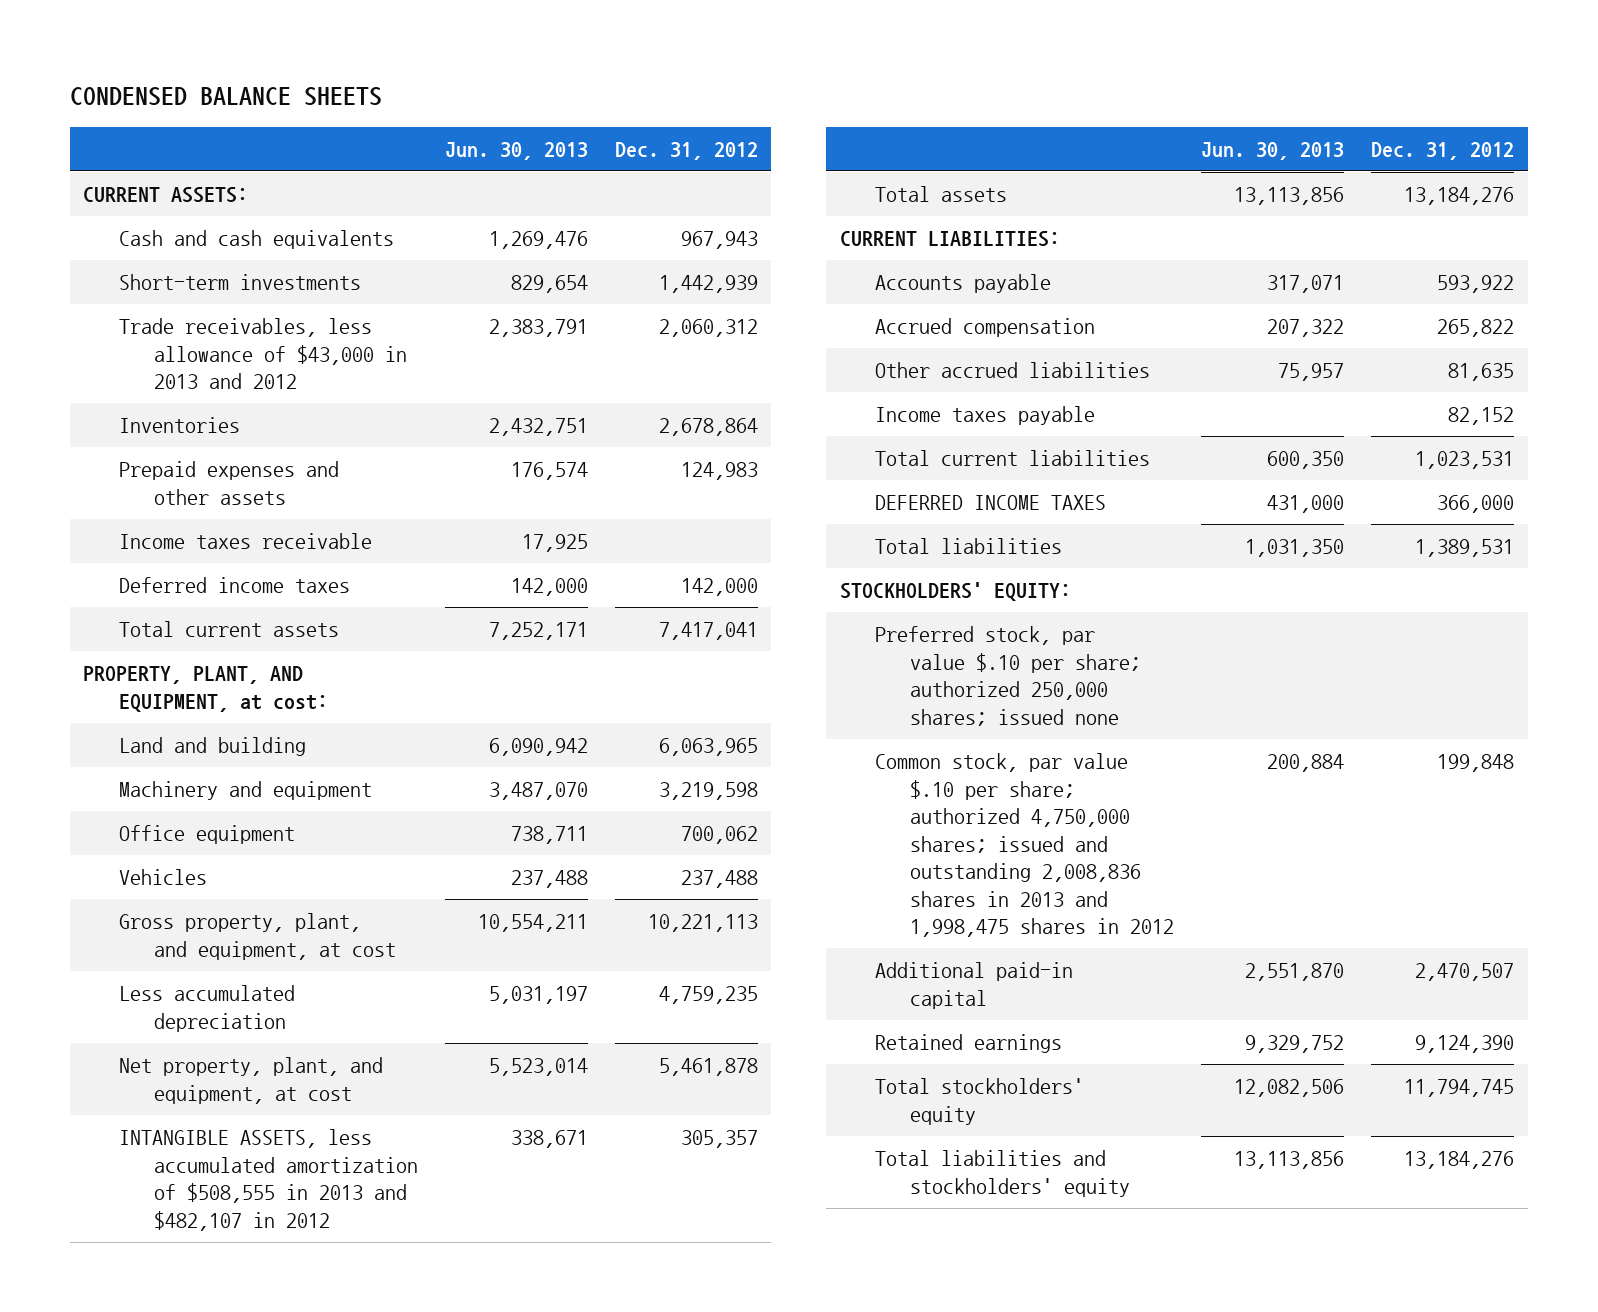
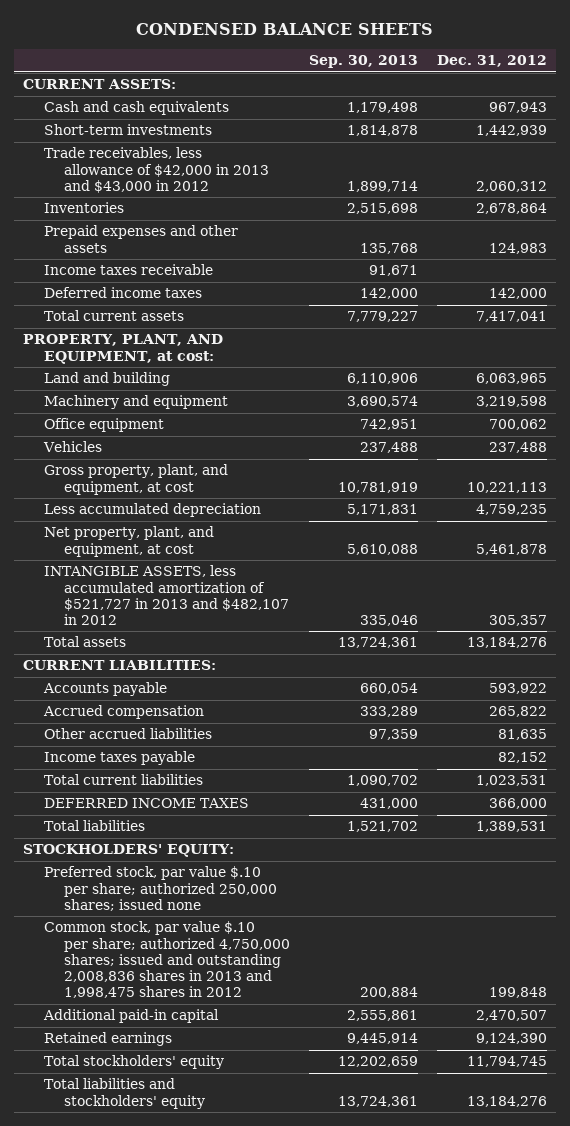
[444,141,588,160] Jun. 30, 2013 -> none
none -> [308,55,418,69] Sep. 30, 2013
[118,318,407,390] Trade receivables, less allowance of $43,000 in 2013 and 2012 -> [43,147,269,193] Trade receivables, less allowance of $42,000 in 2013 and $43,000 in 2012
[118,1129,418,1231] INTANGIBLE ASSETS, less accumulated amortization of $508,555 in 2013 and $482,107 in 2012 -> [43,565,289,626] INTANGIBLE ASSETS, less accumulated amortization of $521,727 in 2013 and $482,107 in 2012

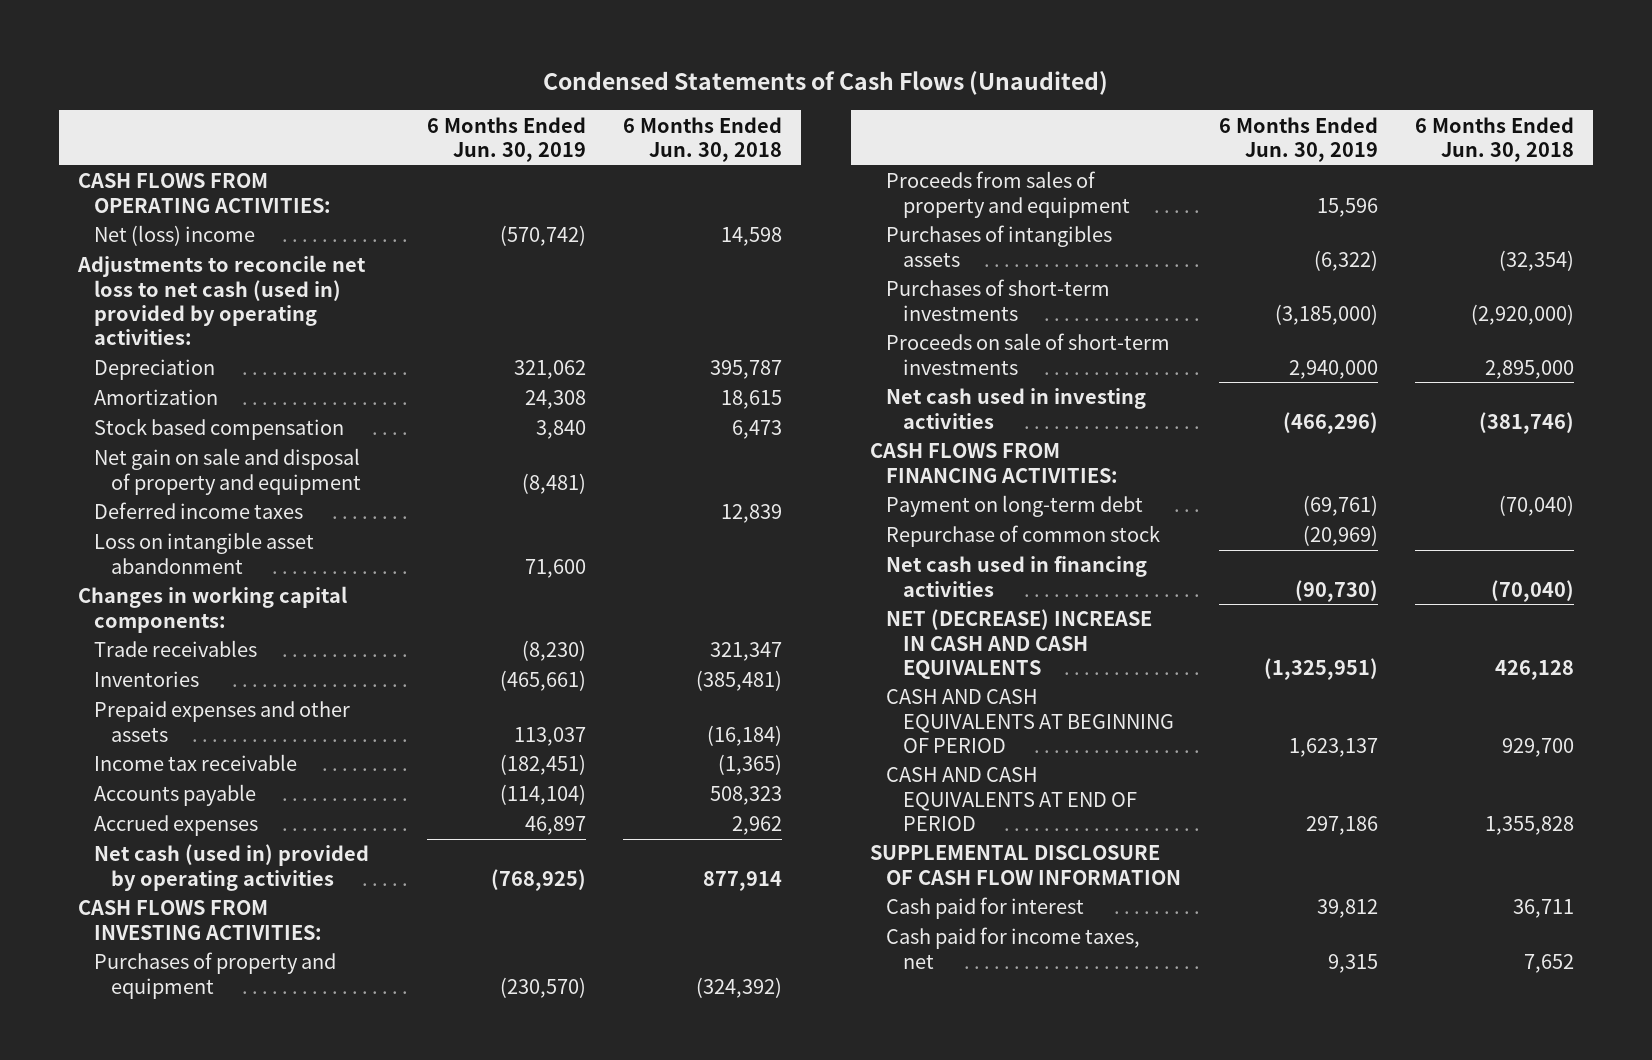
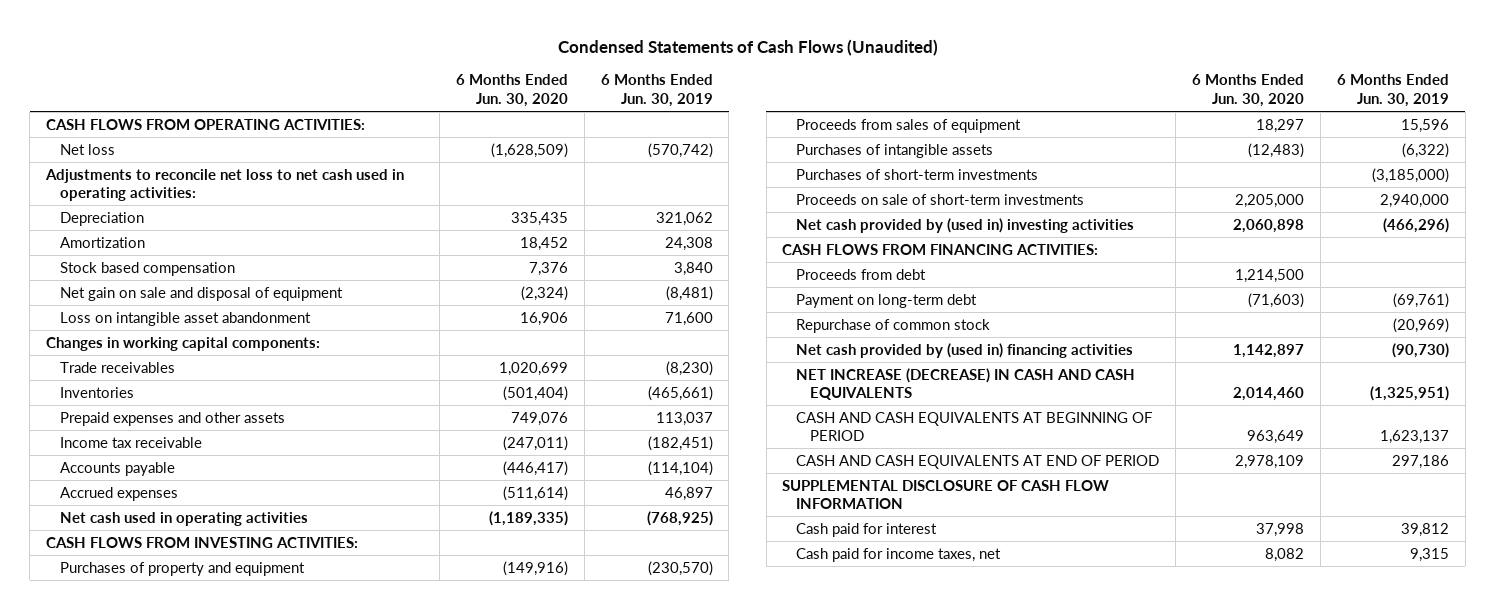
[623,116,783,162] 6 Months Ended Jun. 30, 2018 -> none
none -> [455,74,568,108] 6 Months Ended Jun. 30, 2020
[94,225,256,247] Net (loss) income -> [60,143,116,155] Net loss
[76,255,366,345] Adjustments to reconcile net loss to net cash (used in) provided by operating activities: -> [45,168,405,202] Adjustments to reconcile net loss to net cash used in operating activities:
[94,502,304,520] Deferred income taxes -> none
[94,448,361,495] Net gain on sale and disposal of property and equipment -> [60,286,344,301] Net gain on sale and disposal of equipment
[94,844,370,891] Net cash (used in) provided by operating activities -> [60,511,309,526] Net cash used in operating activities
[886,171,1130,218] Proceeds from sales of property and equipment -> [796,118,1022,133] Proceeds from sales of equipment
[886,225,1113,267] Purchases of intangibles assets -> [796,143,994,158] Purchases of intangible assets
[886,388,1147,429] Net cash used in investing activities -> [796,217,1135,233] Net cash provided by (used in) investing activities
none -> [796,268,927,280] Proceeds from debt
[886,556,1148,597] Net cash used in financing activities -> [796,342,1134,358] Net cash provided by (used in) financing activities
[886,609,1153,679] NET (DECREASE) INCREASE IN CASH AND CASH EQUIVALENTS -> [796,367,1136,401] NET INCREASE (DECREASE) IN CASH AND CASH EQUIVALENTS

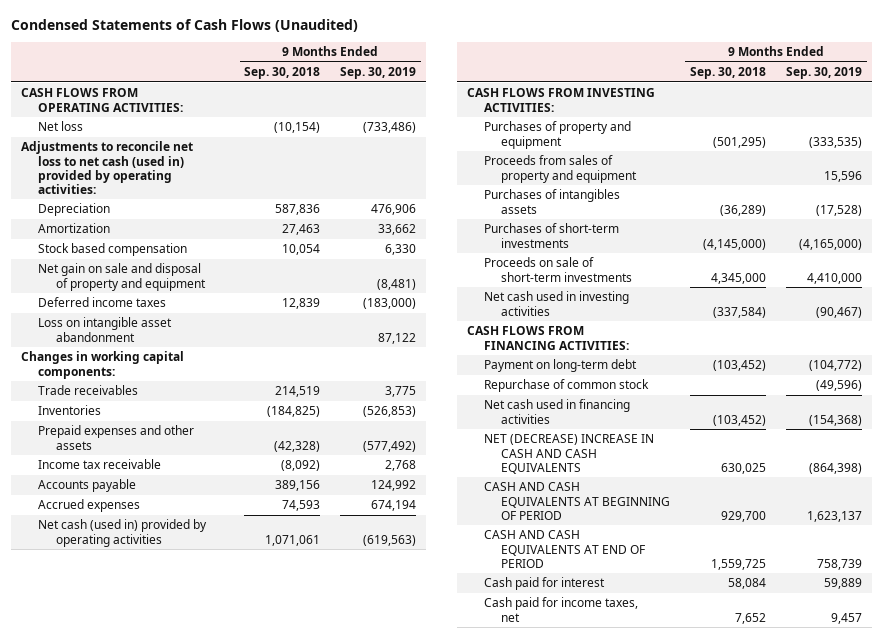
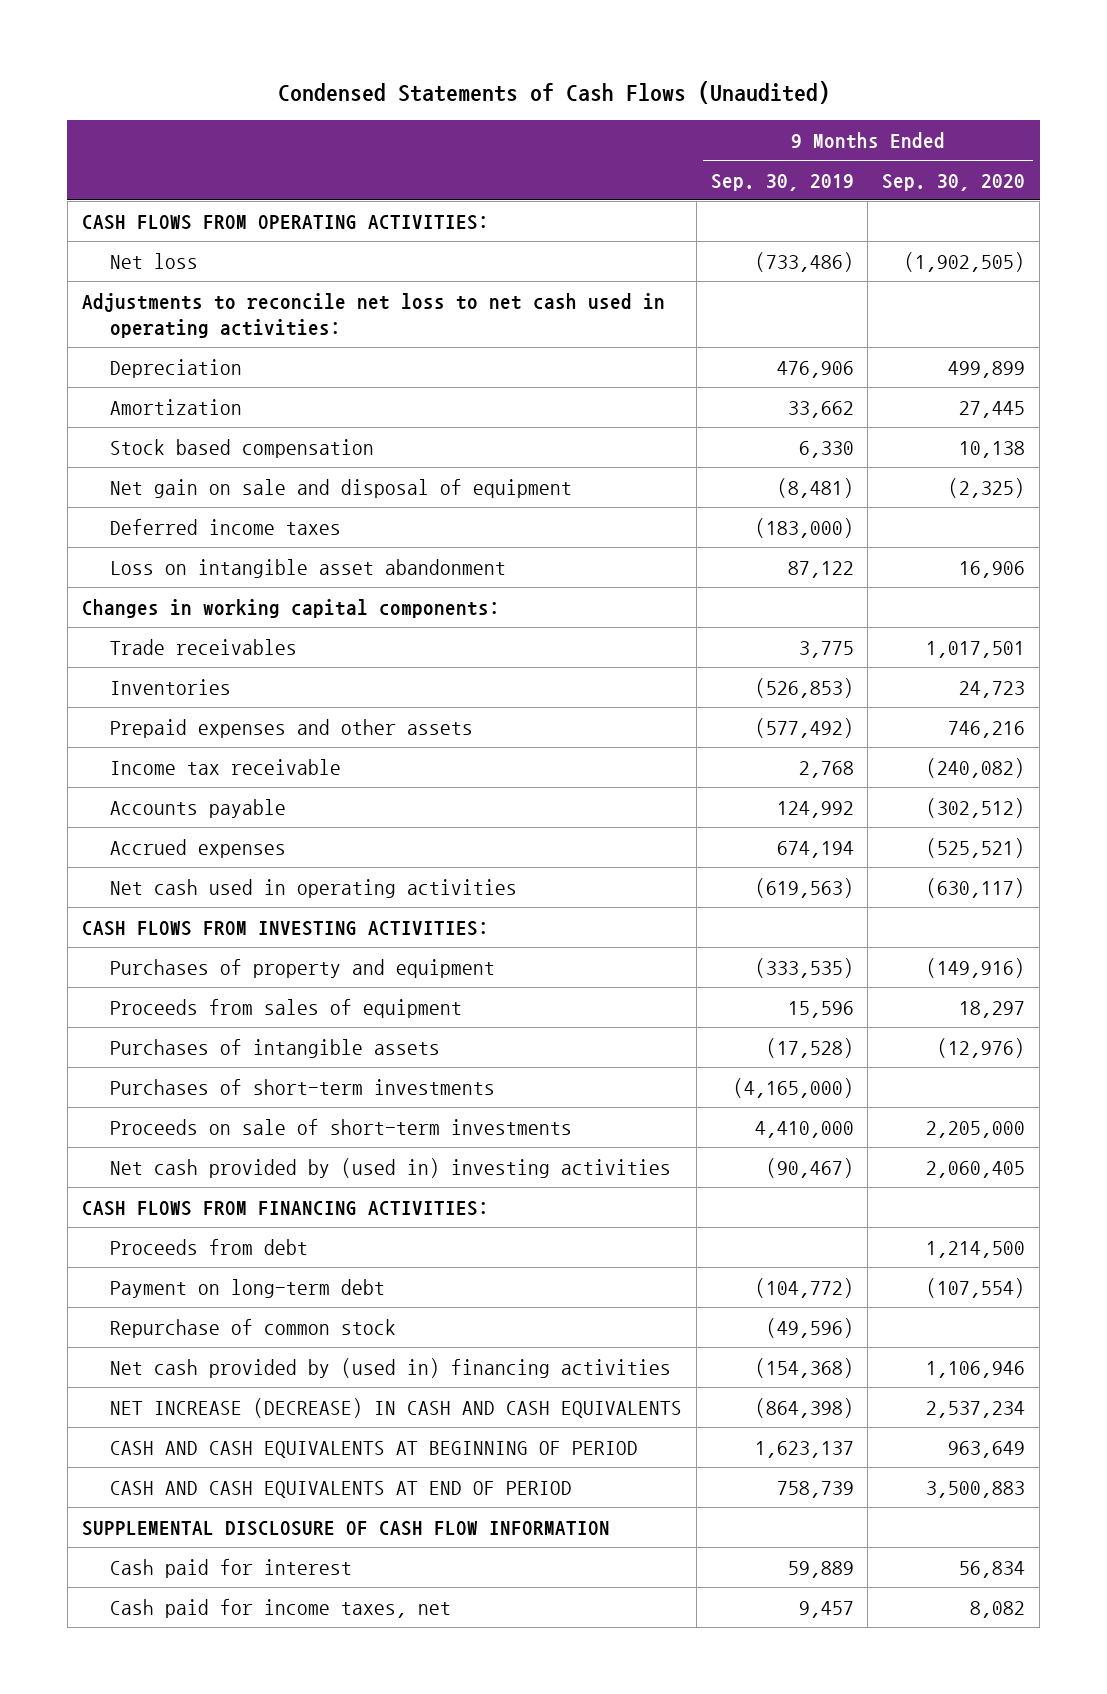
[244,67,321,80] Sep. 30, 2018 -> none
none -> [882,173,1026,191] Sep. 30, 2020
[20,141,193,194] Adjustments to reconcile net loss to net cash (used in) provided by operating activities: -> [81,292,665,339] Adjustments to reconcile net loss to net cash used in operating activities:
[38,263,206,291] Net gain on sale and disposal of property and equipment -> [109,478,572,498] Net gain on sale and disposal of equipment
[38,519,208,547] Net cash (used in) provided by operating activities -> [109,878,517,898] Net cash used in operating activities
[484,155,638,183] Proceeds from sales of property and equipment -> [109,998,462,1018] Proceeds from sales of equipment
[484,189,621,214] Purchases of intangibles assets -> [109,1038,440,1058] Purchases of intangible assets
[484,291,630,316] Net cash used in investing activities -> [109,1157,671,1178] Net cash provided by (used in) investing activities
none -> [109,1238,308,1255] Proceeds from debt
[484,399,631,424] Net cash used in financing activities -> [109,1357,671,1378] Net cash provided by (used in) financing activities
[484,434,655,474] NET (DECREASE) INCREASE IN CASH AND CASH EQUIVALENTS -> [109,1397,682,1418] NET INCREASE (DECREASE) IN CASH AND CASH EQUIVALENTS
none -> [81,1520,610,1536] SUPPLEMENTAL DISCLOSURE OF CASH FLOW INFORMATION

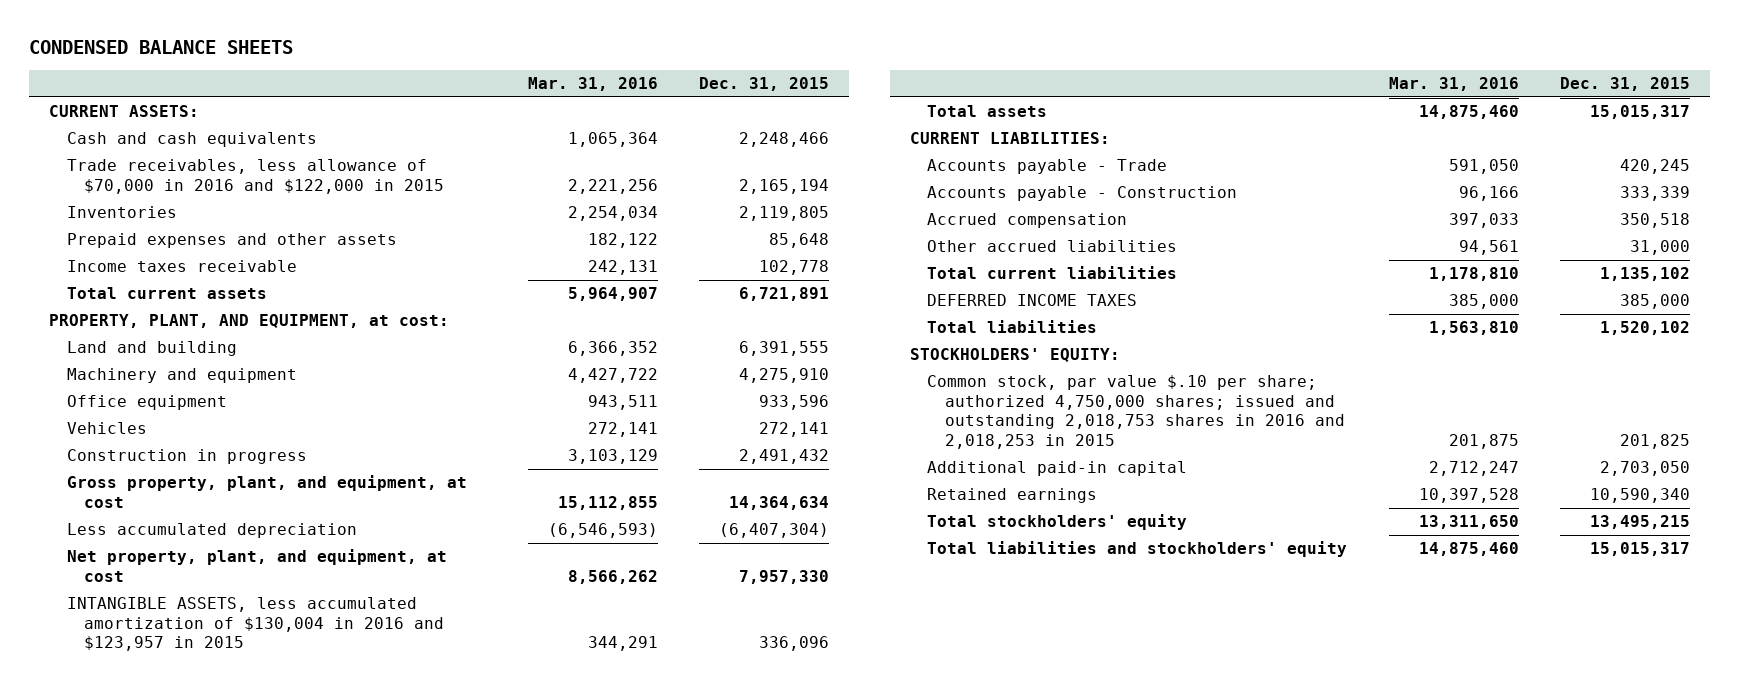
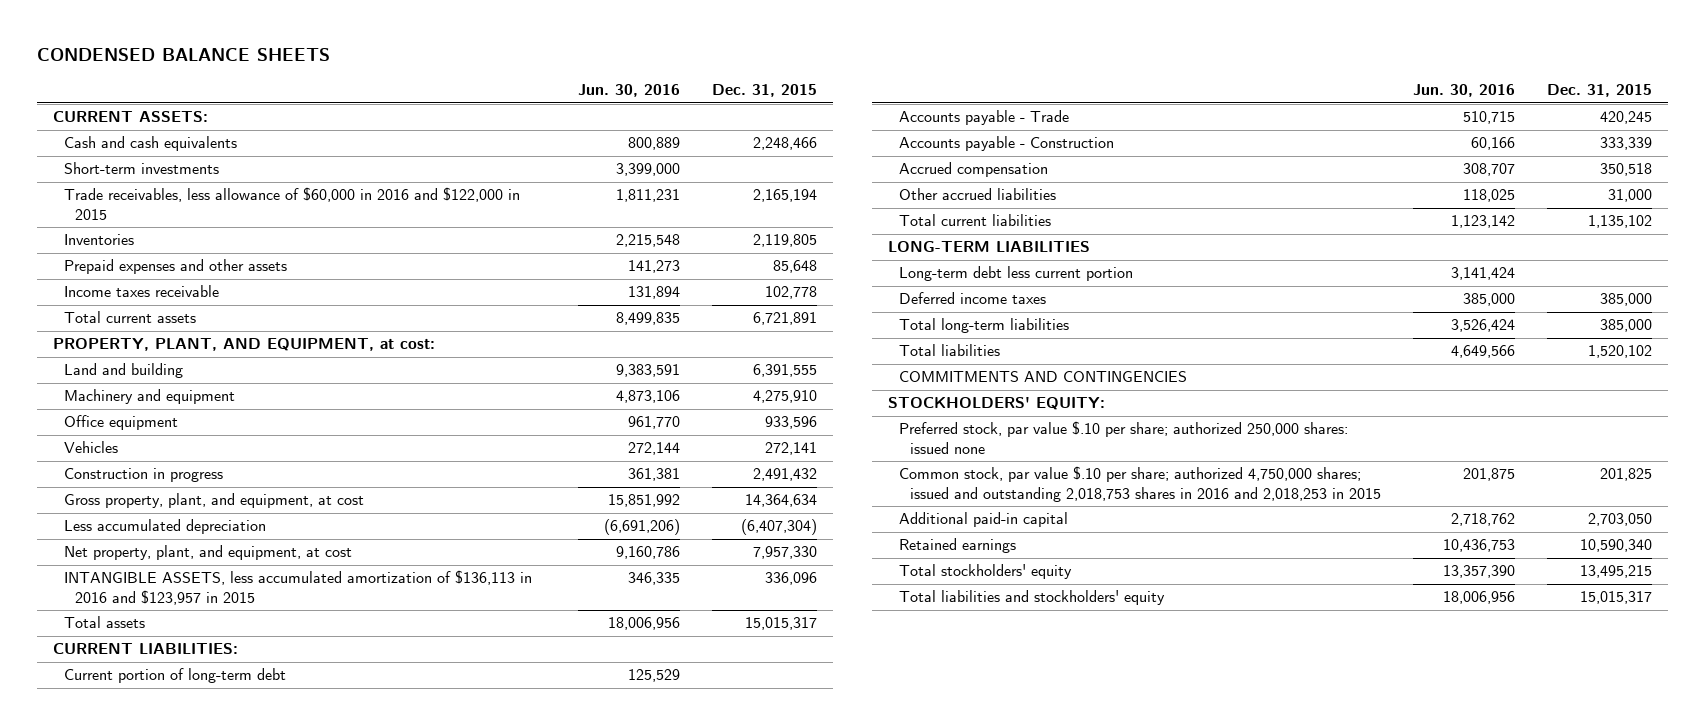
[527,77,658,92] Mar. 31, 2016 -> none
none -> [578,84,681,98] Jun. 30, 2016
none -> [64,162,220,175] Short-term investments
[66,159,444,194] Trade receivables, less allowance of $70,000 in 2016 and $122,000 in 2015 -> [64,187,521,220] Trade receivables, less allowance of $60,000 in 2016 and $122,000 in 2015
[66,597,444,652] INTANGIBLE ASSETS, less accumulated amortization of $130,004 in 2016 and $123,957 in 2015 -> [64,570,533,605] INTANGIBLE ASSETS, less accumulated amortization of $136,113 in 2016 and $123,957 in 2015
none -> [64,668,287,684] Current portion of long-term debt
none -> [888,241,1091,253] LONG-TERM LIABILITIES
none -> [898,266,1133,282] Long-term debt less current portion
[927,294,1138,307] DEFERRED INCOME TAXES -> [898,292,1046,305] Deferred income taxes
none -> [898,318,1069,334] Total long-term liabilities
none -> [898,371,1187,383] COMMITMENTS AND CONTINGENCIES
none -> [898,421,1348,454] Preferred stock, par value $.10 per share; authorized 250,000 shares: issued none

